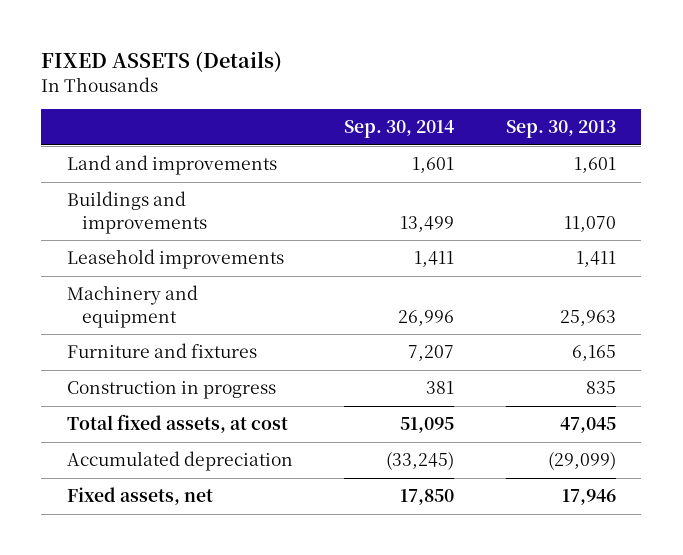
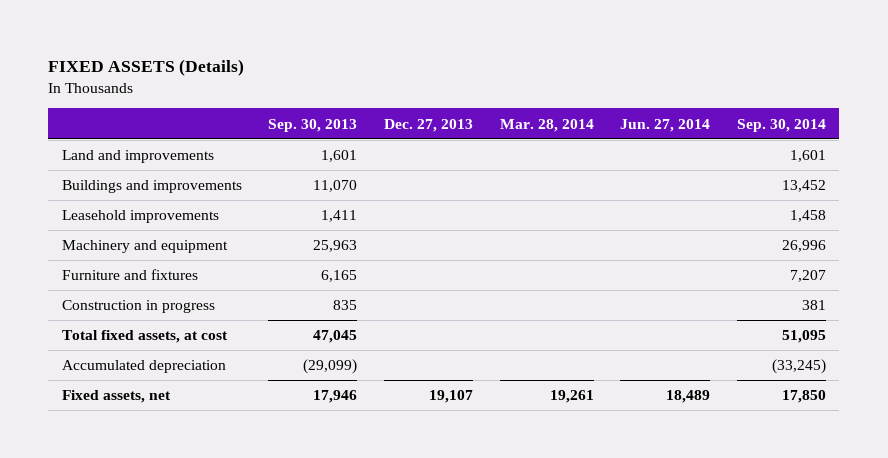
none -> [384,118,474,132] Dec. 27, 2013
none -> [499,118,594,132] Mar. 28, 2014
none -> [620,118,711,132] Jun. 27, 2014
[400,215,455,232] 13,499 -> [781,180,826,193] 13,452
[414,251,455,268] 1,411 -> [789,210,826,223] 1,458

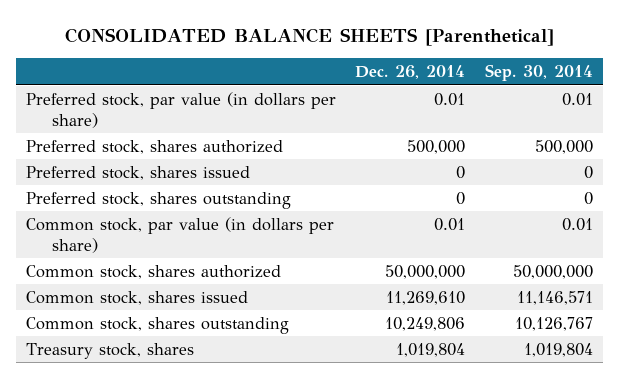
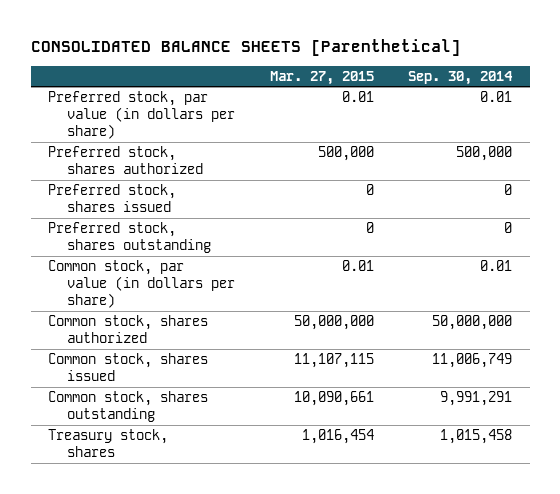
[355,65,466,80] Dec. 26, 2014 -> none
none -> [269,70,374,85] Mar. 27, 2015
[516,290,593,305] 11,146,571 -> [432,353,513,369] 11,006,749
[514,316,593,331] 10,126,767 -> [440,391,513,407] 9,991,291
[523,342,593,357] 1,019,804 -> [440,429,513,445] 1,015,458

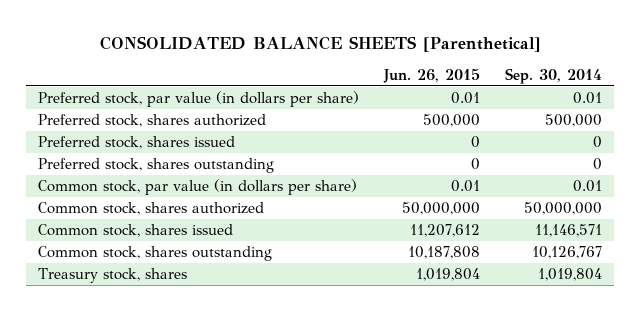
[269,70,374,85] Mar. 27, 2015 -> none
none -> [382,68,480,84] Jun. 26, 2015
[432,353,513,369] 11,006,749 -> [534,224,602,238] 11,146,571
[440,391,513,407] 9,991,291 -> [531,246,602,260] 10,126,767
[440,429,513,445] 1,015,458 -> [537,268,602,282] 1,019,804

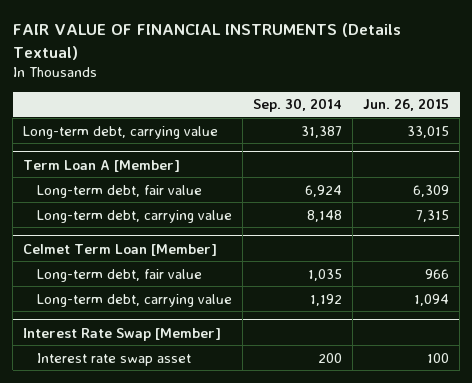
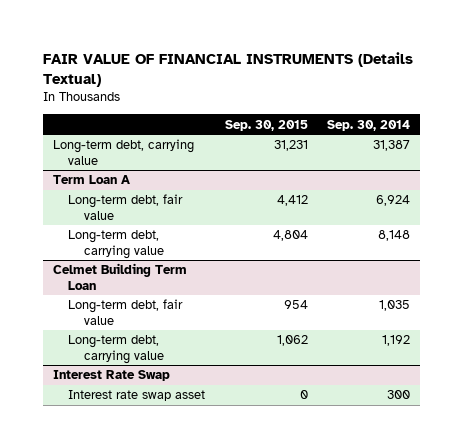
[363,98,450,112] Jun. 26, 2015 -> none
none -> [224,119,308,131] Sep. 30, 2015
[23,159,181,172] Term Loan A [Member] -> [53,175,131,185] Term Loan A
[23,243,218,256] Celmet Term Loan [Member] -> [53,263,188,290] Celmet Building Term Loan
[23,327,222,341] Interest Rate Swap [Member] -> [53,370,171,382] Interest Rate Swap
[318,352,343,363] 200 -> [387,390,411,400] 300

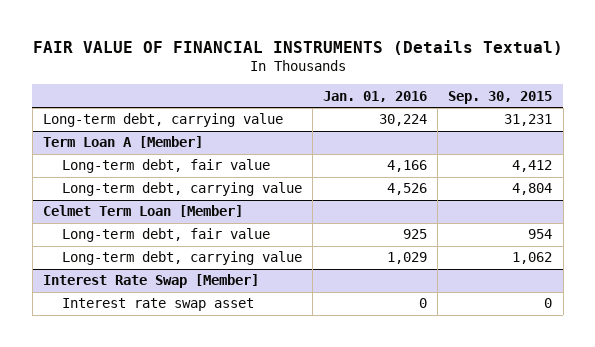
[327,119,411,131] Sep. 30, 2014 -> none
none -> [323,90,428,102] Jan. 01, 2016
[53,175,131,185] Term Loan A -> [42,136,203,149] Term Loan A [Member]
[53,263,188,290] Celmet Building Term Loan -> [42,205,243,218] Celmet Term Loan [Member]
[53,370,171,382] Interest Rate Swap -> [42,274,259,289] Interest Rate Swap [Member]

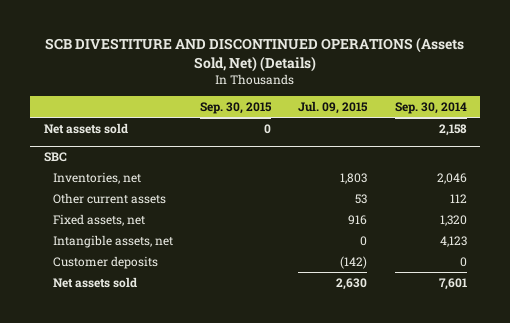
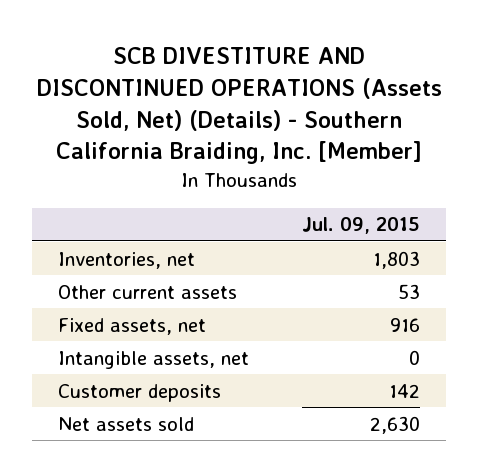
[45,36,465,72] SCB DIVESTITURE AND DISCONTINUED OPERATIONS (Assets Sold, Net) (Details) -> [36,46,442,165] SCB DIVESTITURE AND DISCONTINUED OPERATIONS (Assets Sold, Net) (Details) - Southern California Braiding, Inc. [Member]
[200,102,273,115] Sep. 30, 2015 -> none
[394,102,467,115] Sep. 30, 2014 -> none
[43,122,128,134] Net assets sold -> none
[43,152,67,163] SBC -> none
[340,255,368,269] (142) -> [388,383,420,398] 142

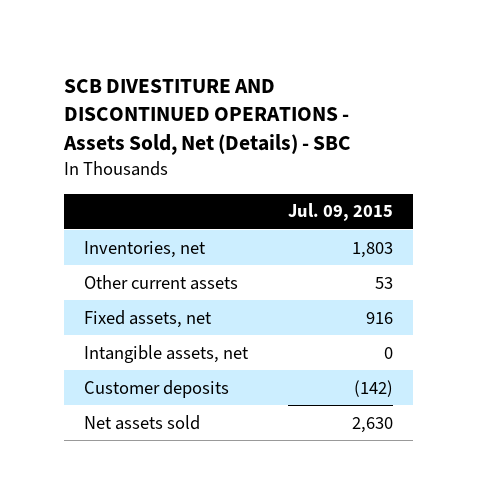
[36,46,442,165] SCB DIVESTITURE AND DISCONTINUED OPERATIONS (Assets Sold, Net) (Details) - Southern California Braiding, Inc. [Member] -> [62,78,351,156] SCB DIVESTITURE AND DISCONTINUED OPERATIONS - Assets Sold, Net (Details) - SBC
[388,383,420,398] 142 -> [353,379,393,397] (142)

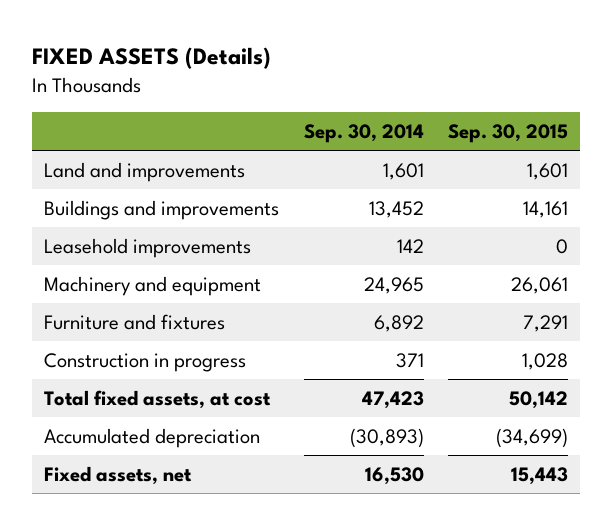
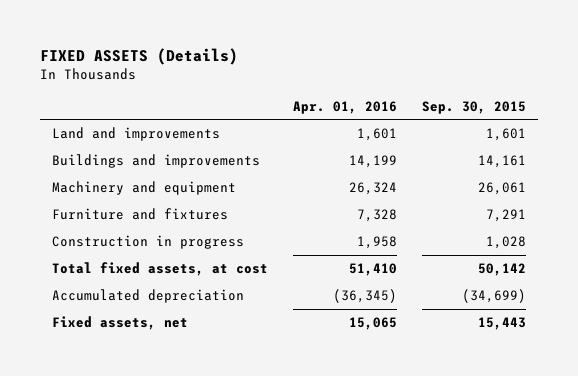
[303,123,424,143] Sep. 30, 2014 -> none
none -> [292,100,397,114] Apr. 01, 2016
[44,237,252,258] Leasehold improvements -> none

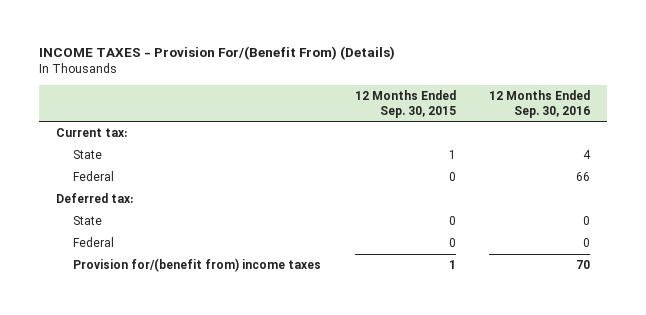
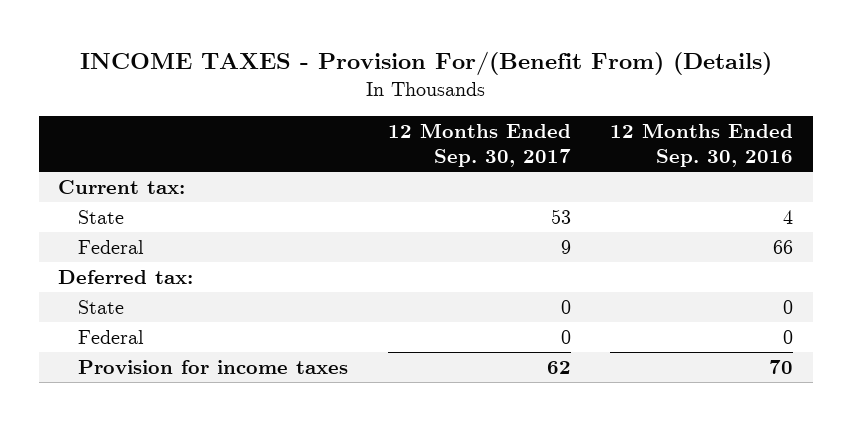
[354,89,456,118] 12 Months Ended Sep. 30, 2015 -> none
none -> [387,122,571,167] 12 Months Ended Sep. 30, 2017
[72,257,321,272] Provision for/(benefit from) income taxes -> [78,360,349,375] Provision for income taxes

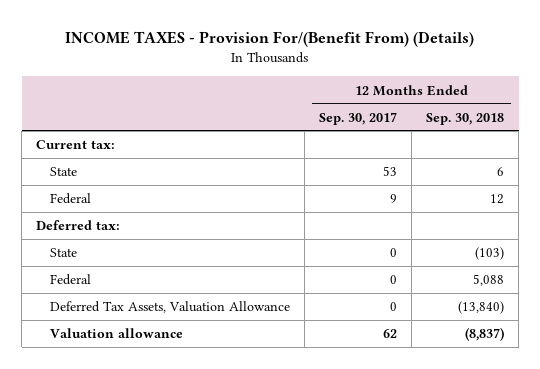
[609,122,793,167] 12 Months Ended Sep. 30, 2016 -> none
none -> [426,112,505,125] Sep. 30, 2018
none -> [50,301,291,314] Deferred Tax Assets, Valuation Allowance
[78,360,349,375] Provision for income taxes -> [50,328,184,339] Valuation allowance

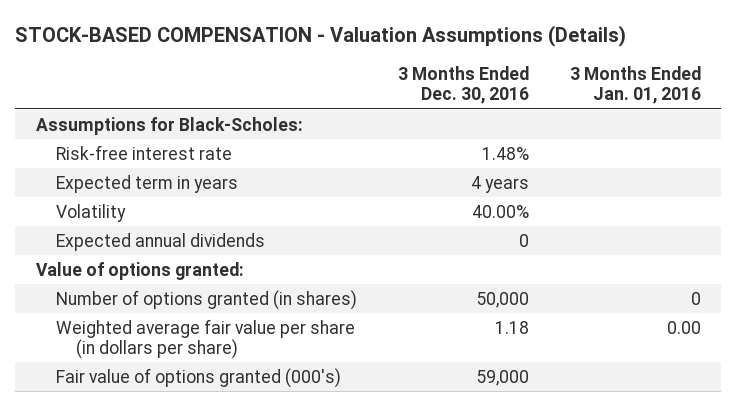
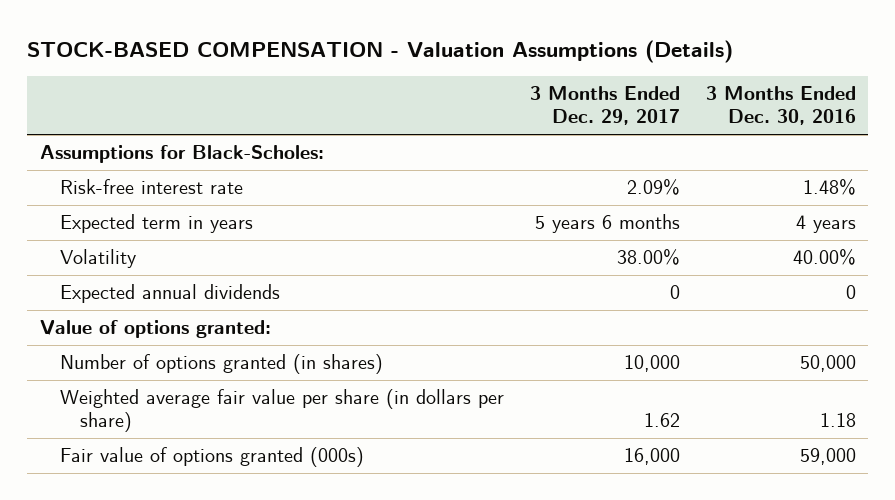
[569,66,701,105] 3 Months Ended Jan. 01, 2016 -> none
none -> [529,86,680,126] 3 Months Ended Dec. 29, 2017
[55,367,341,388] Fair value of options granted (000's) -> [59,447,364,468] Fair value of options granted (000s)

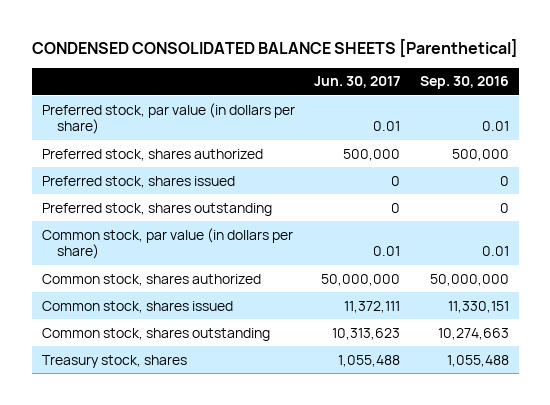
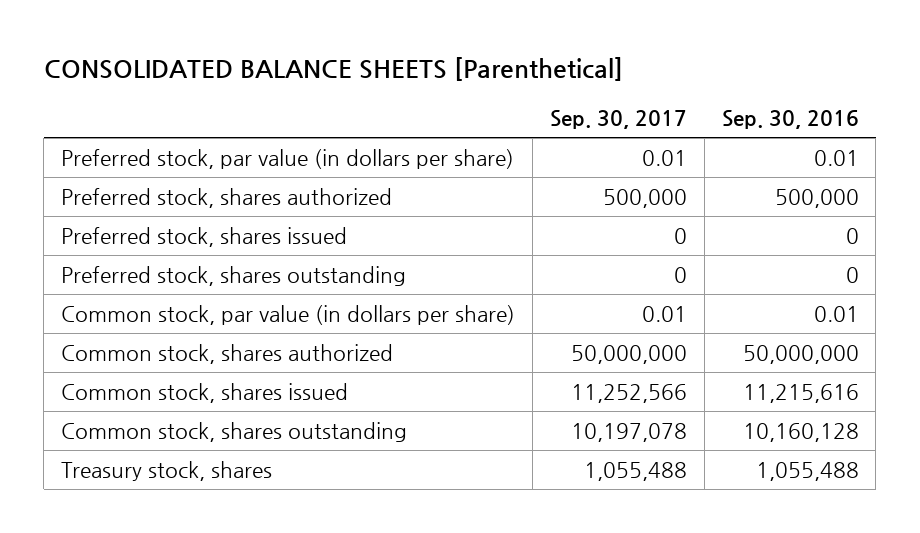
[32,38,519,57] CONDENSED CONSOLIDATED BALANCE SHEETS [Parenthetical] -> [43,56,623,81] CONSOLIDATED BALANCE SHEETS [Parenthetical]
[314,76,401,89] Jun. 30, 2017 -> none
none -> [549,109,687,129] Sep. 30, 2017
[447,300,509,313] 11,330,151 -> [742,384,859,404] 11,215,616
[437,327,509,340] 10,274,663 -> [742,423,859,443] 10,160,128

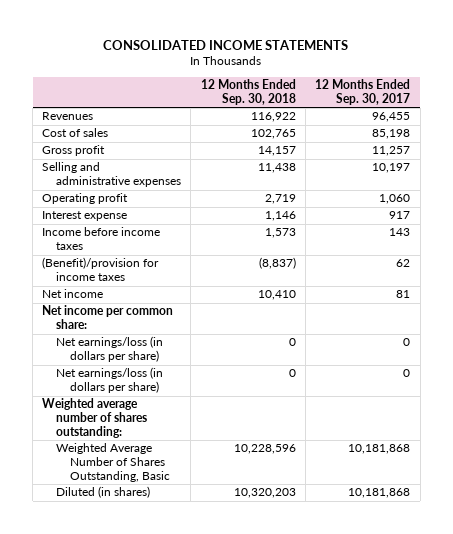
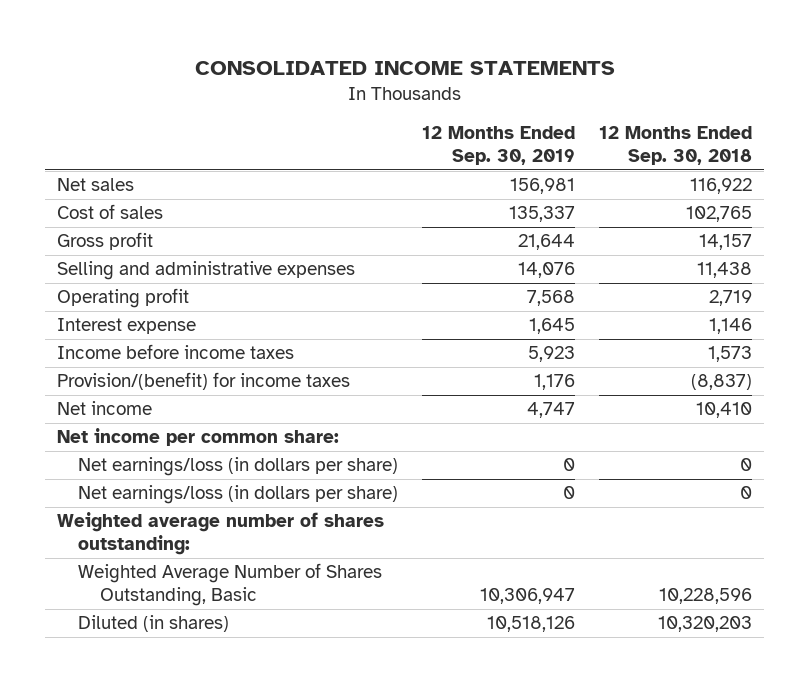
[315,79,411,105] 12 Months Ended Sep. 30, 2017 -> none
none -> [422,126,576,166] 12 Months Ended Sep. 30, 2019
[42,112,94,121] Revenues -> [57,178,135,192] Net sales
[42,257,160,282] (Benefit)/provision for income taxes -> [57,372,351,391] Provision/(benefit) for income taxes

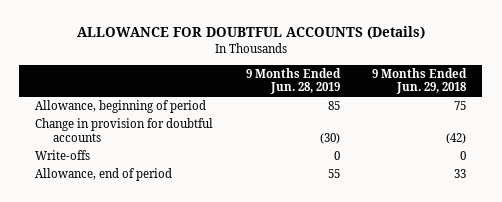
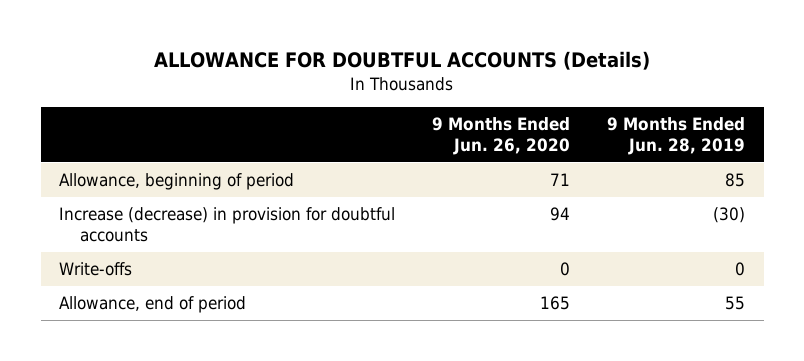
[372,67,468,95] 9 Months Ended Jun. 29, 2018 -> none
none -> [432,116,571,156] 9 Months Ended Jun. 26, 2020
[35,118,214,142] Change in provision for doubtful accounts -> [59,206,396,243] Increase (decrease) in provision for doubtful accounts

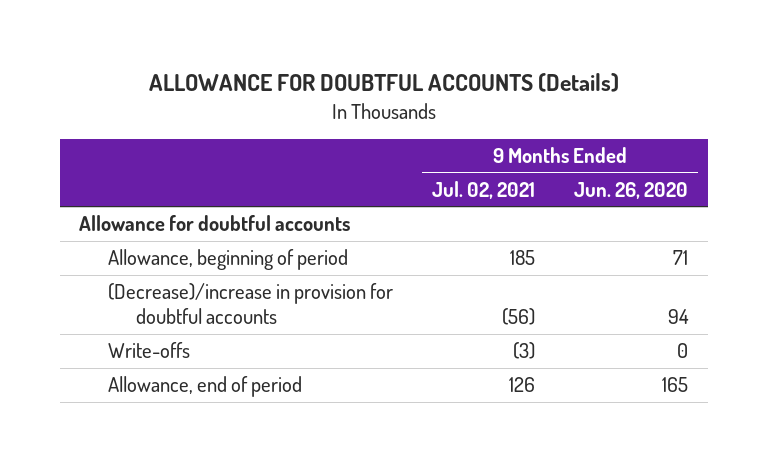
[607,116,746,156] 9 Months Ended Jun. 28, 2019 -> none
none -> [431,180,535,199] Jul. 02, 2021
none -> [79,215,351,232] Allowance for doubtful accounts
[59,206,396,243] Increase (decrease) in provision for doubtful accounts -> [107,283,393,325] (Decrease)/increase in provision for doubtful accounts

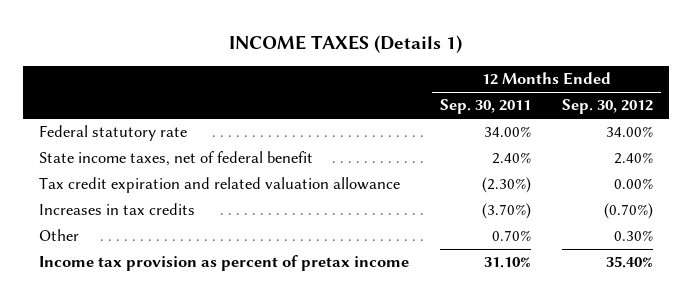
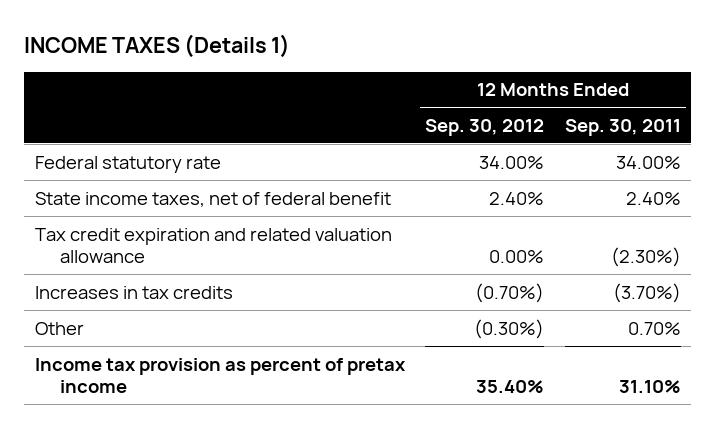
[614,230,654,242] 0.30% -> [474,318,545,339] (0.30%)

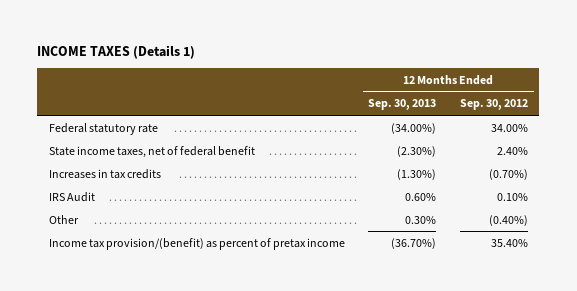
[564,118,681,136] Sep. 30, 2011 -> none
none -> [368,99,437,111] Sep. 30, 2013
[34,227,392,264] Tax credit expiration and related valuation allowance -> none
none -> [49,191,96,202] IRS Audit
[474,318,545,339] (0.30%) -> [488,214,528,226] (0.40%)
[34,357,406,394] Income tax provision as percent of pretax income -> [49,237,346,250] Income tax provision/(benefit) as percent of pretax income

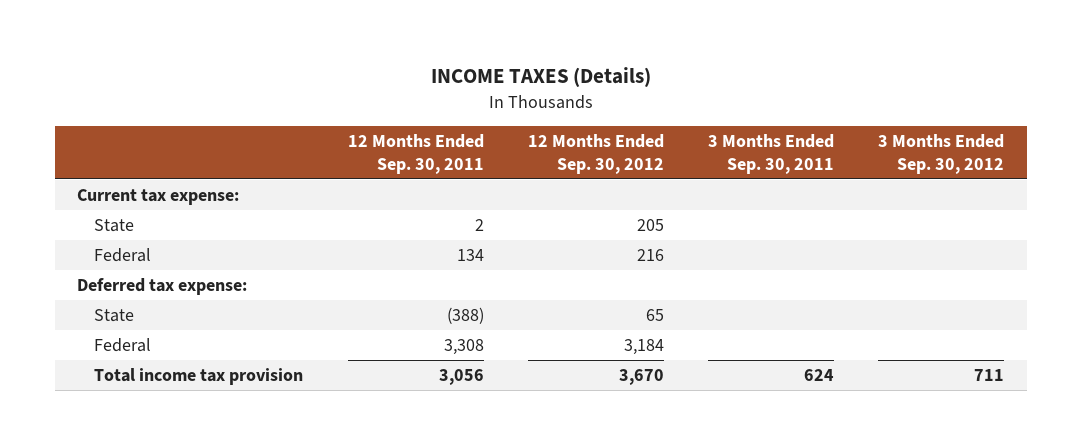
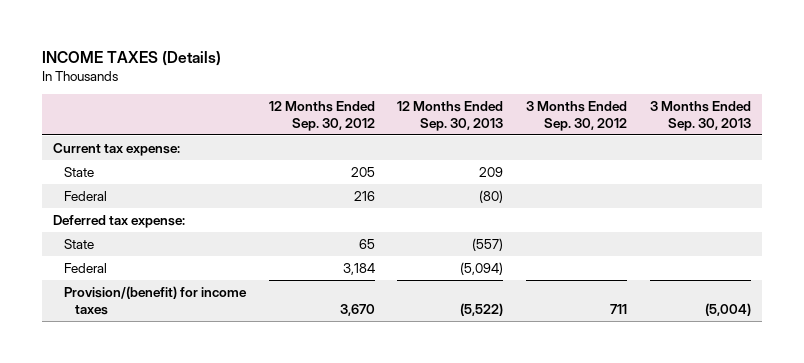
[347,134,484,174] 12 Months Ended Sep. 30, 2011 -> none
[708,134,835,174] 3 Months Ended Sep. 30, 2011 -> none
none -> [397,100,504,131] 12 Months Ended Sep. 30, 2013
none -> [649,100,751,131] 3 Months Ended Sep. 30, 2013
[94,368,304,386] Total income tax provision -> [64,285,248,315] Provision/(benefit) for income taxes

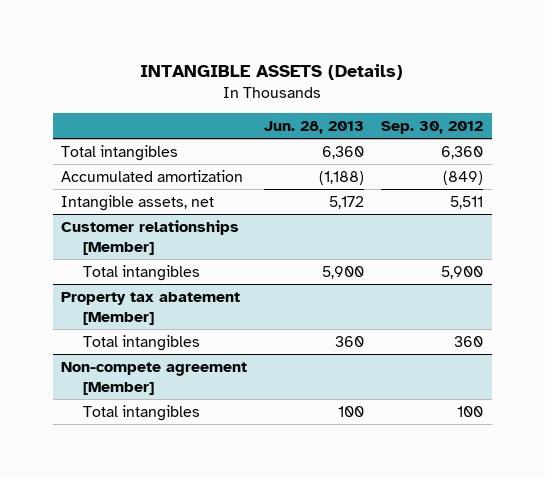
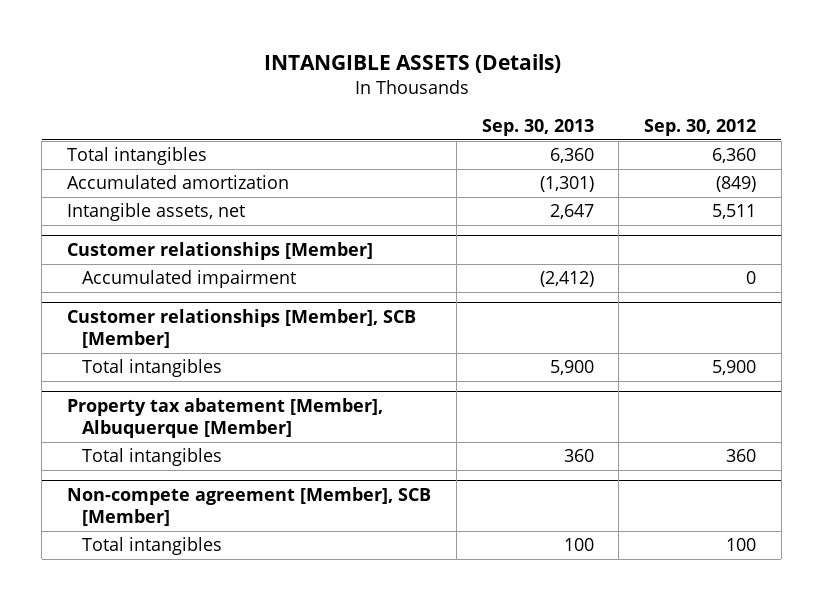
[264,120,365,134] Jun. 28, 2013 -> none
none -> [481,119,594,137] Sep. 30, 2013
none -> [82,270,297,289] Accumulated impairment
none -> [67,309,417,349] Customer relationships [Member], SCB [Member]
[61,291,241,325] Property tax abatement [Member] -> [67,398,384,439] Property tax abatement [Member], Albuquerque [Member]
[61,361,248,395] Non-compete agreement [Member] -> [67,487,432,527] Non-compete agreement [Member], SCB [Member]

